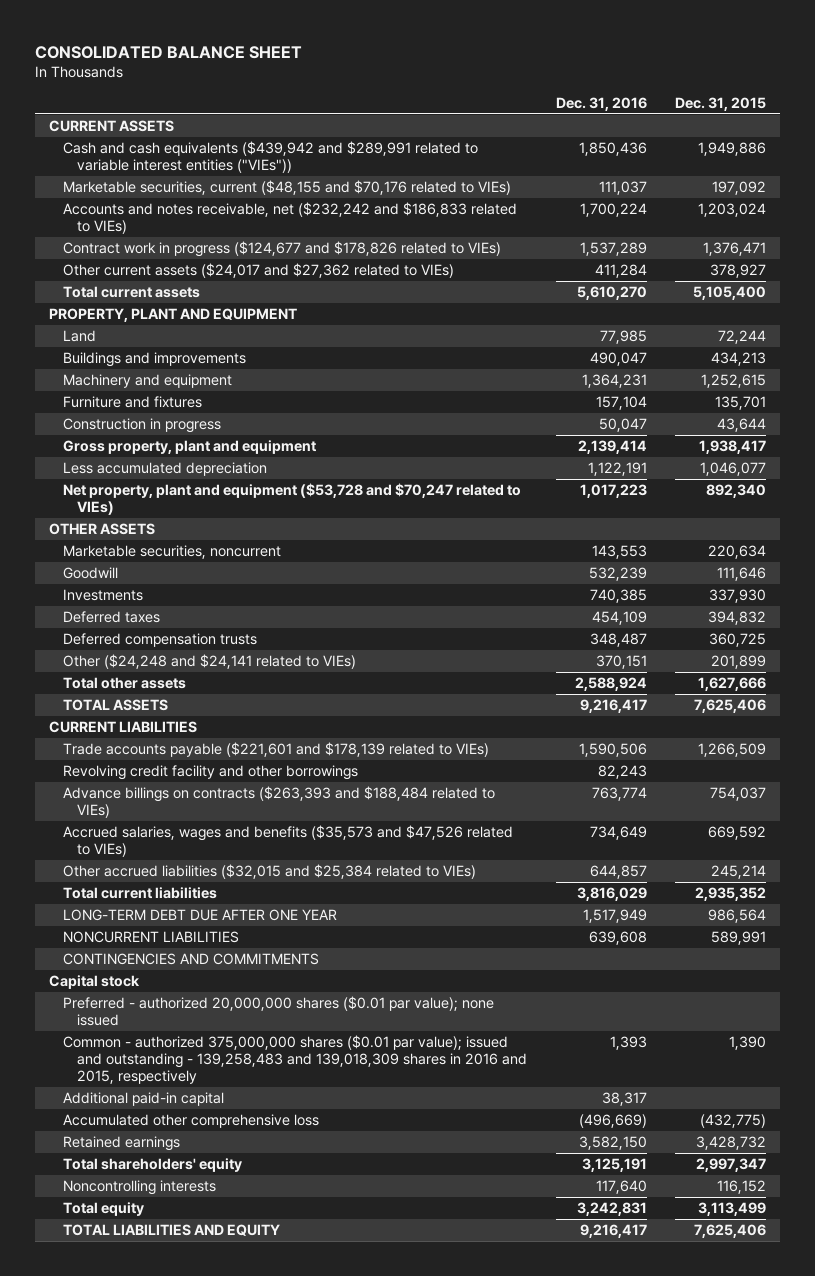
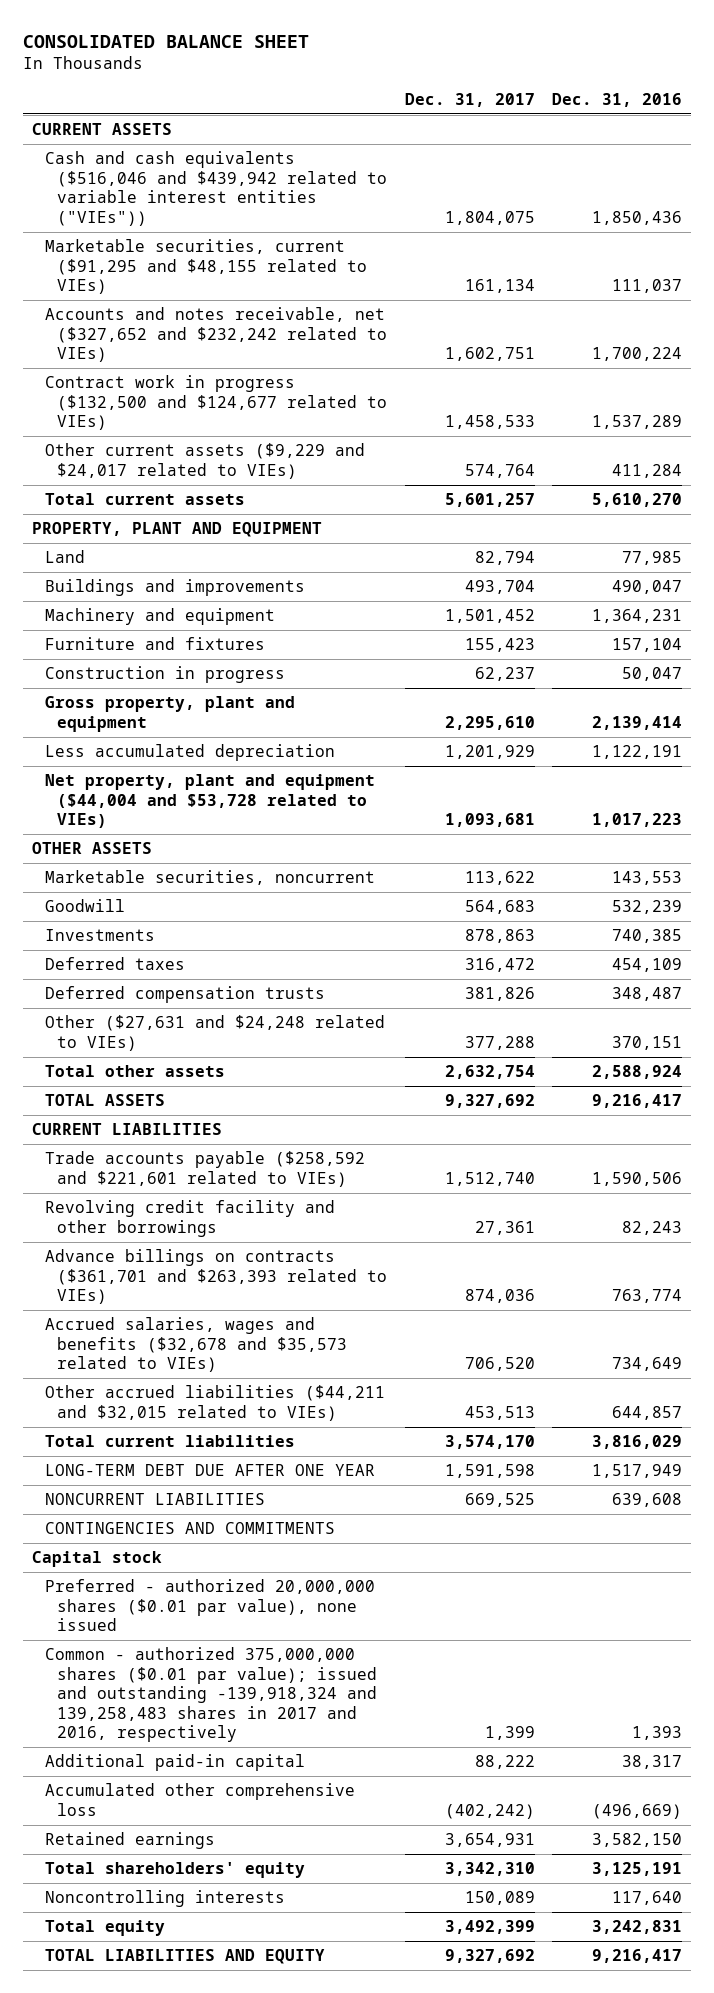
[674,96,766,111] Dec. 31, 2015 -> none
none -> [404,93,535,108] Dec. 31, 2017
[63,141,479,174] Cash and cash equivalents ($439,942 and $289,991 related to variable interest entities ("VIEs")) -> [44,151,388,226] Cash and cash equivalents ($516,046 and $439,942 related to variable interest entities ("VIEs"))
[63,180,512,196] Marketable securities, current ($48,155 and $70,176 related to VIEs) -> [44,239,368,295] Marketable securities, current ($91,295 and $48,155 related to VIEs)
[63,202,518,235] Accounts and notes receivable, net ($232,242 and $186,833 related to VIEs) -> [44,307,388,363] Accounts and notes receivable, net ($327,652 and $232,242 related to VIEs)
[63,241,502,258] Contract work in progress ($124,677 and $178,826 related to VIEs) -> [44,375,388,431] Contract work in progress ($132,500 and $124,677 related to VIEs)
[63,263,455,279] Other current assets ($24,017 and $27,362 related to VIEs) -> [44,443,365,479] Other current assets ($9,229 and $24,017 related to VIEs)
[63,483,522,516] Net property, plant and equipment ($53,728 and $70,247 related to VIEs) -> [44,774,375,829] Net property, plant and equipment ($44,004 and $53,728 related to VIEs)
[63,654,357,670] Other ($24,248 and $24,141 related to VIEs) -> [44,1015,385,1051] Other ($27,631 and $24,248 related to VIEs)
[63,742,490,758] Trade accounts payable ($221,601 and $178,139 related to VIEs) -> [44,1151,365,1187] Trade accounts payable ($258,592 and $221,601 related to VIEs)
[63,786,496,819] Advance billings on contracts ($263,393 and $188,484 related to VIEs) -> [44,1249,388,1305] Advance billings on contracts ($361,701 and $263,393 related to VIEs)
[63,825,514,858] Accrued salaries, wages and benefits ($35,573 and $47,526 related to VIEs) -> [44,1317,348,1373] Accrued salaries, wages and benefits ($32,678 and $35,573 related to VIEs)
[63,864,477,880] Other accrued liabilities ($32,015 and $25,384 related to VIEs) -> [44,1385,385,1421] Other accrued liabilities ($44,211 and $32,015 related to VIEs)
[63,996,495,1027] Preferred - authorized 20,000,000 shares ($0.01 par value); none issued -> [44,1579,375,1632] Preferred - authorized 20,000,000 shares ($0.01 par value), none issued
[63,1035,528,1085] Common - authorized 375,000,000 shares ($0.01 par value); issued and outstanding - 139,258,483 and 139,018,309 shares in 2016 and 2015, respectively -> [44,1647,378,1743] Common - authorized 375,000,000 shares ($0.01 par value); issued and outstanding -139,918,324 and 139,258,483 shares in 2017 and 2016, respectively

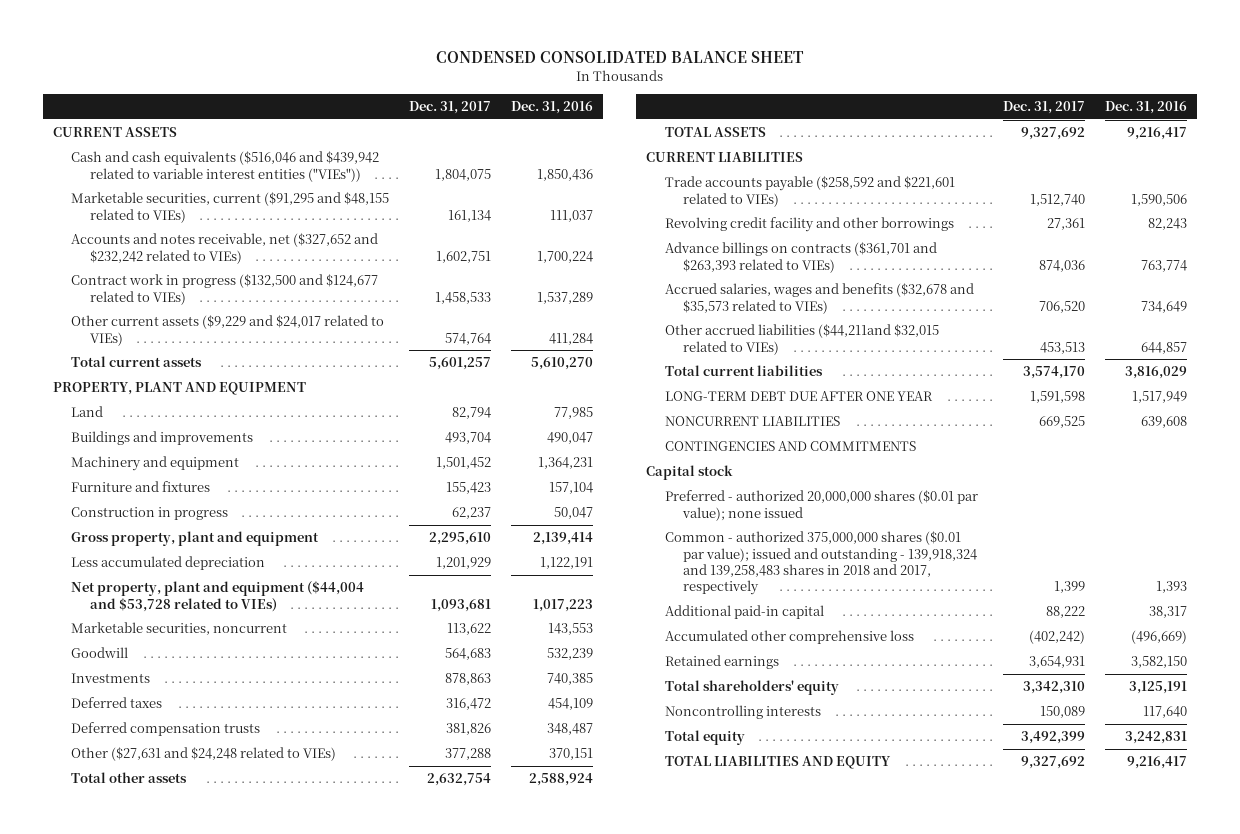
[23,34,310,48] CONSOLIDATED BALANCE SHEET -> [435,51,804,64] CONDENSED CONSOLIDATED BALANCE SHEET
[32,842,153,855] OTHER ASSETS -> none
[44,1385,385,1421] Other accrued liabilities ($44,211 and $32,015 related to VIEs) -> [664,324,939,355] Other accrued liabilities ($44,211and $32,015 related to VIEs)
[44,1579,375,1632] Preferred - authorized 20,000,000 shares ($0.01 par value), none issued -> [664,490,978,521] Preferred - authorized 20,000,000 shares ($0.01 par value); none issued
[44,1647,378,1743] Common - authorized 375,000,000 shares ($0.01 par value); issued and outstanding -139,918,324 and 139,258,483 shares in 2017 and 2016, respectively -> [664,531,978,596] Common - authorized 375,000,000 shares ($0.01 par value); issued and outstanding - 139,918,324 and 139,258,483 shares in 2018 and 2017, respectively

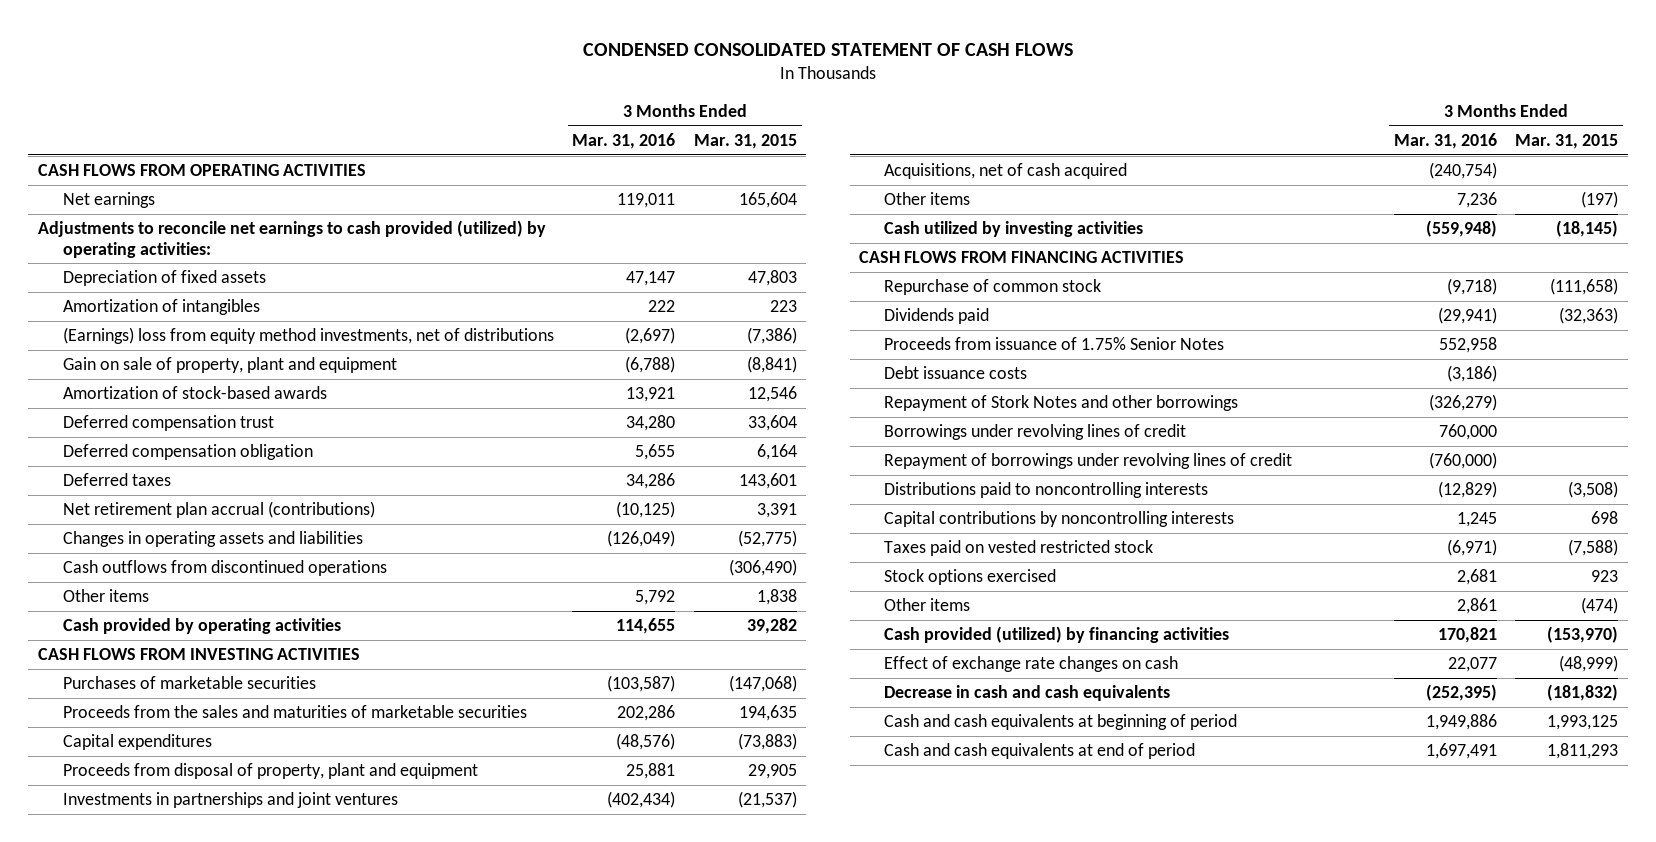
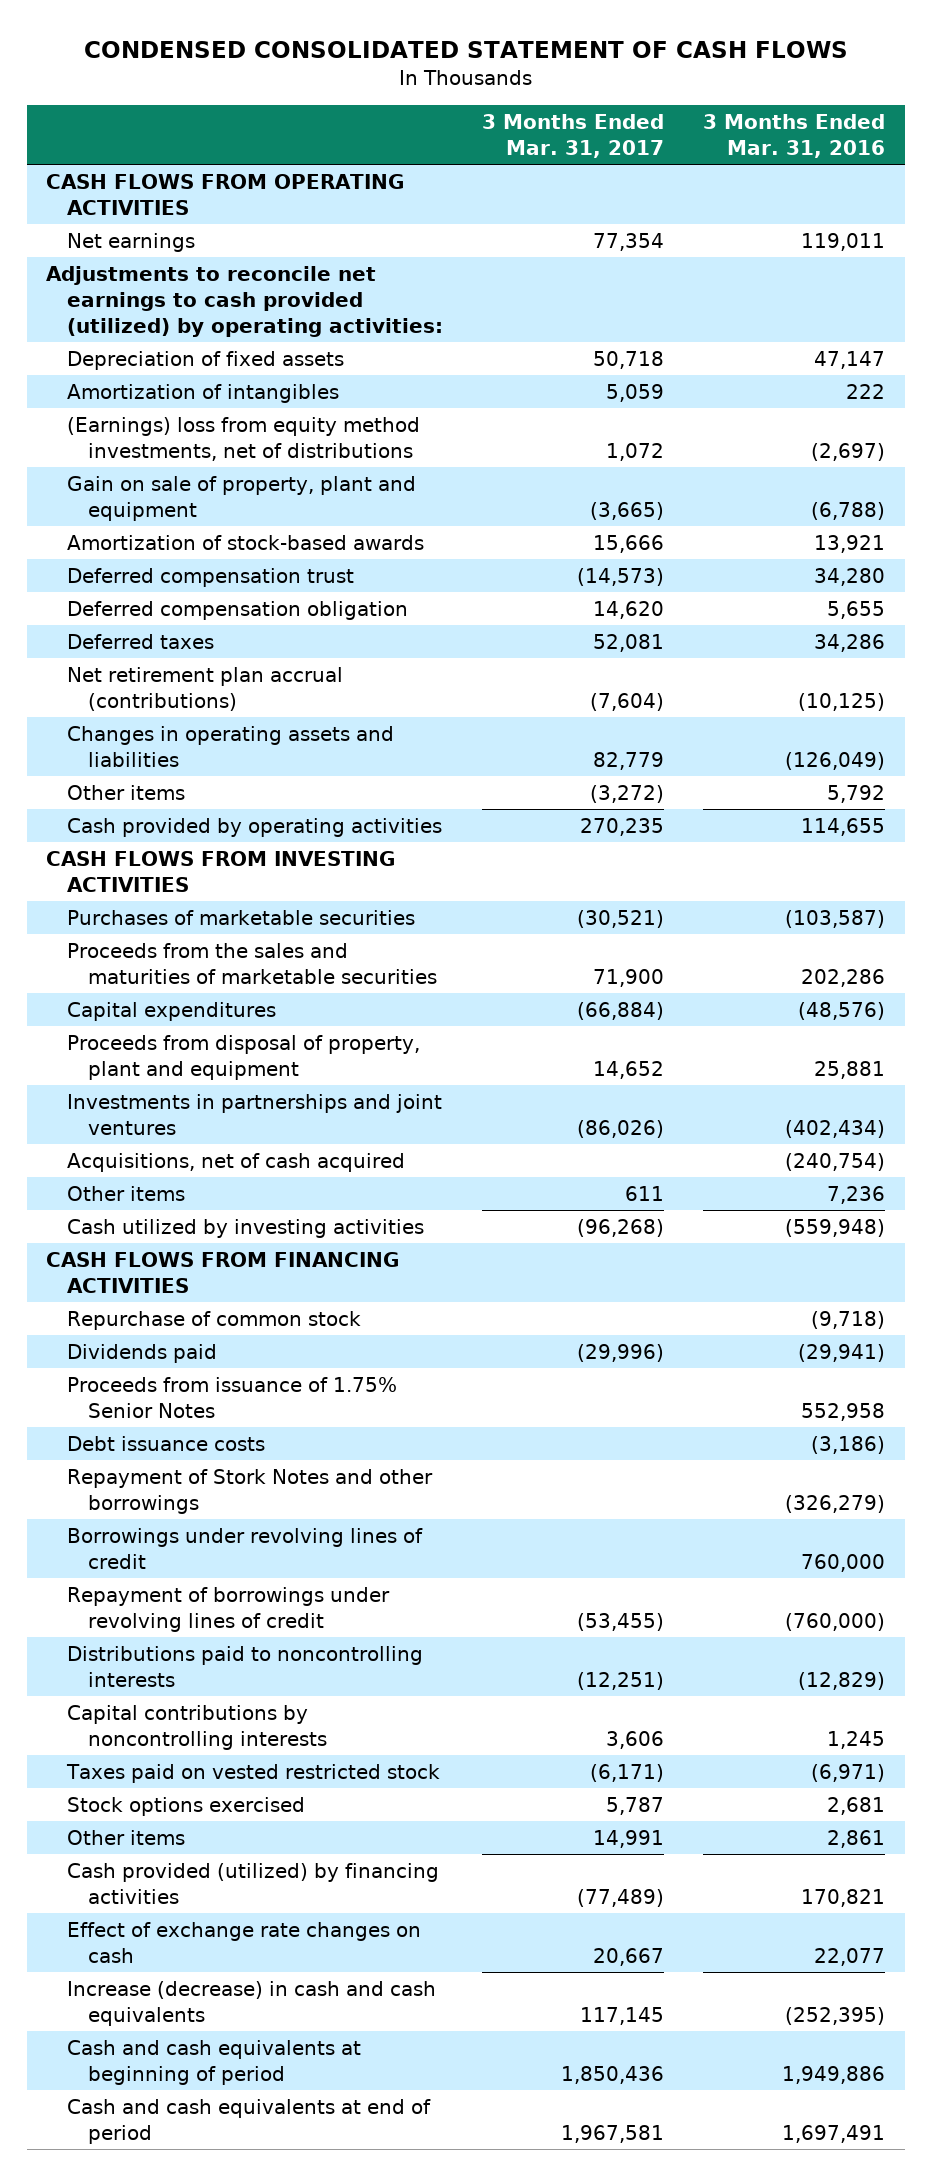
[693,133,797,149] Mar. 31, 2015 -> none
none -> [482,114,665,159] 3 Months Ended Mar. 31, 2017
[62,560,387,577] Cash outflows from discontinued operations -> none
[884,685,1171,702] Decrease in cash and cash equivalents -> [67,1980,437,2026] Increase (decrease) in cash and cash equivalents

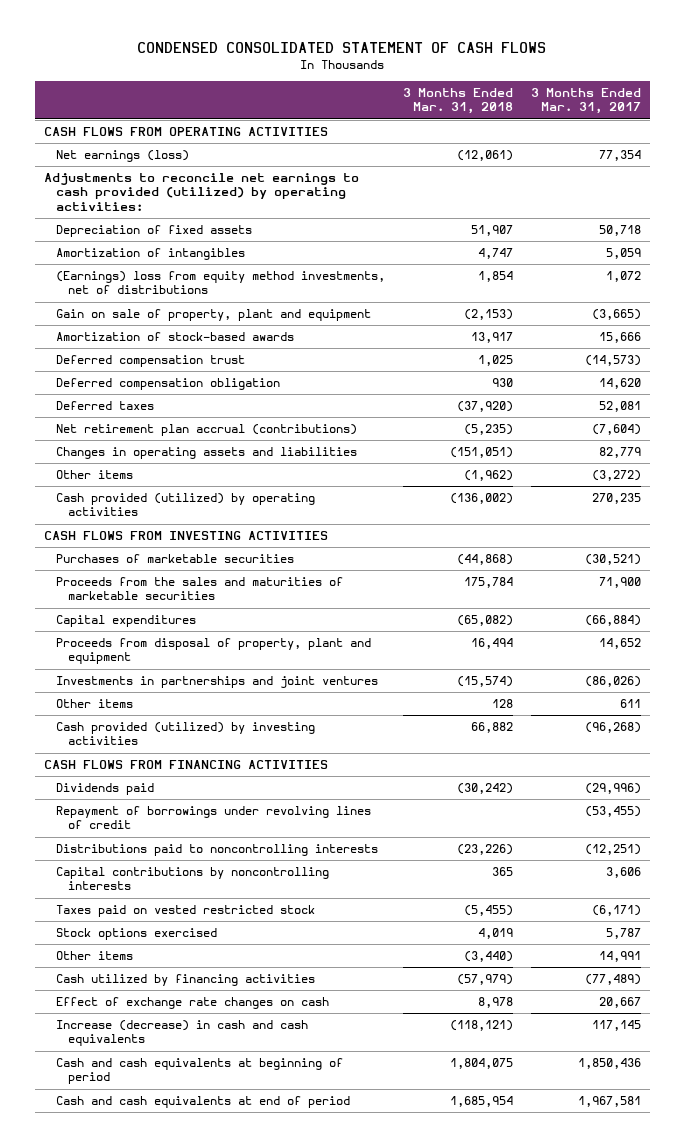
[703,114,886,159] 3 Months Ended Mar. 31, 2016 -> none
none -> [402,88,513,115] 3 Months Ended Mar. 31, 2018
[67,232,196,252] Net earnings -> [56,150,190,163] Net earnings (loss)
[67,817,443,837] Cash provided by operating activities -> [56,493,316,517] Cash provided (utilized) by operating activities
[67,1152,406,1172] Acquisitions, net of cash acquired -> none
[67,1218,425,1238] Cash utilized by investing activities -> [56,722,316,746] Cash provided (utilized) by investing activities
[67,1310,362,1330] Repurchase of common stock -> none
[67,1376,398,1418] Proceeds from issuance of 1.75% Senior Notes -> none
[67,1435,266,1451] Debt issuance costs -> none
[67,1468,434,1514] Repayment of Stork Notes and other borrowings -> none
[67,1527,424,1569] Borrowings under revolving lines of credit -> none
[67,1862,440,1904] Cash provided (utilized) by financing activities -> [56,974,316,987] Cash utilized by financing activities

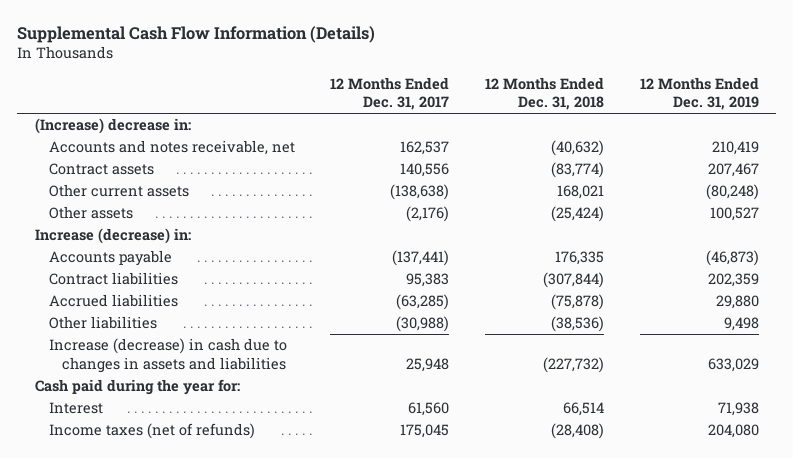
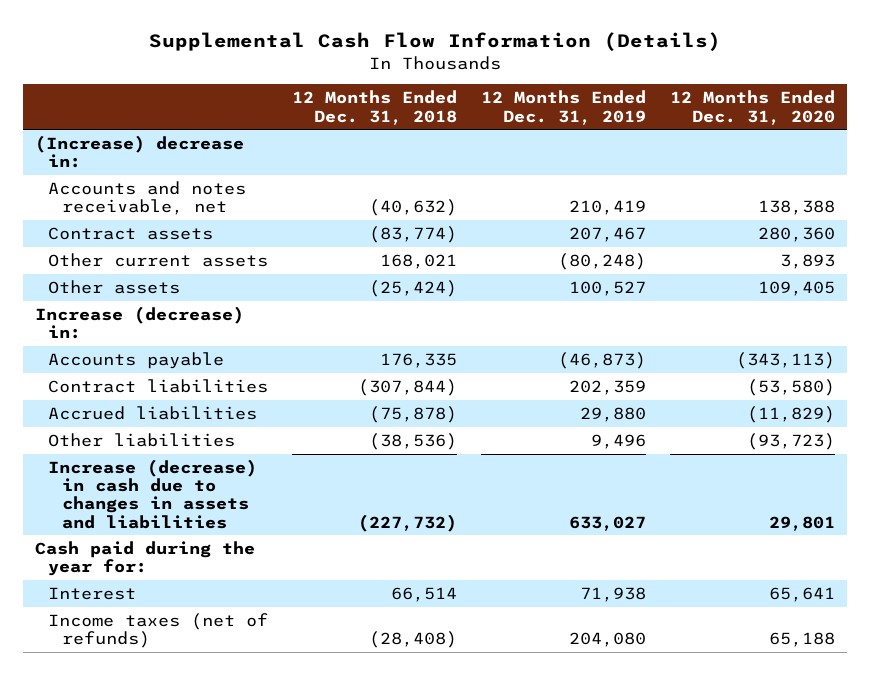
[330,77,450,111] 12 Months Ended Dec. 31, 2017 -> none
none -> [669,90,835,125] 12 Months Ended Dec. 31, 2020
[723,317,759,332] 9,498 -> [591,433,647,449] 9,496
[707,357,759,372] 633,029 -> [569,515,647,531] 633,027

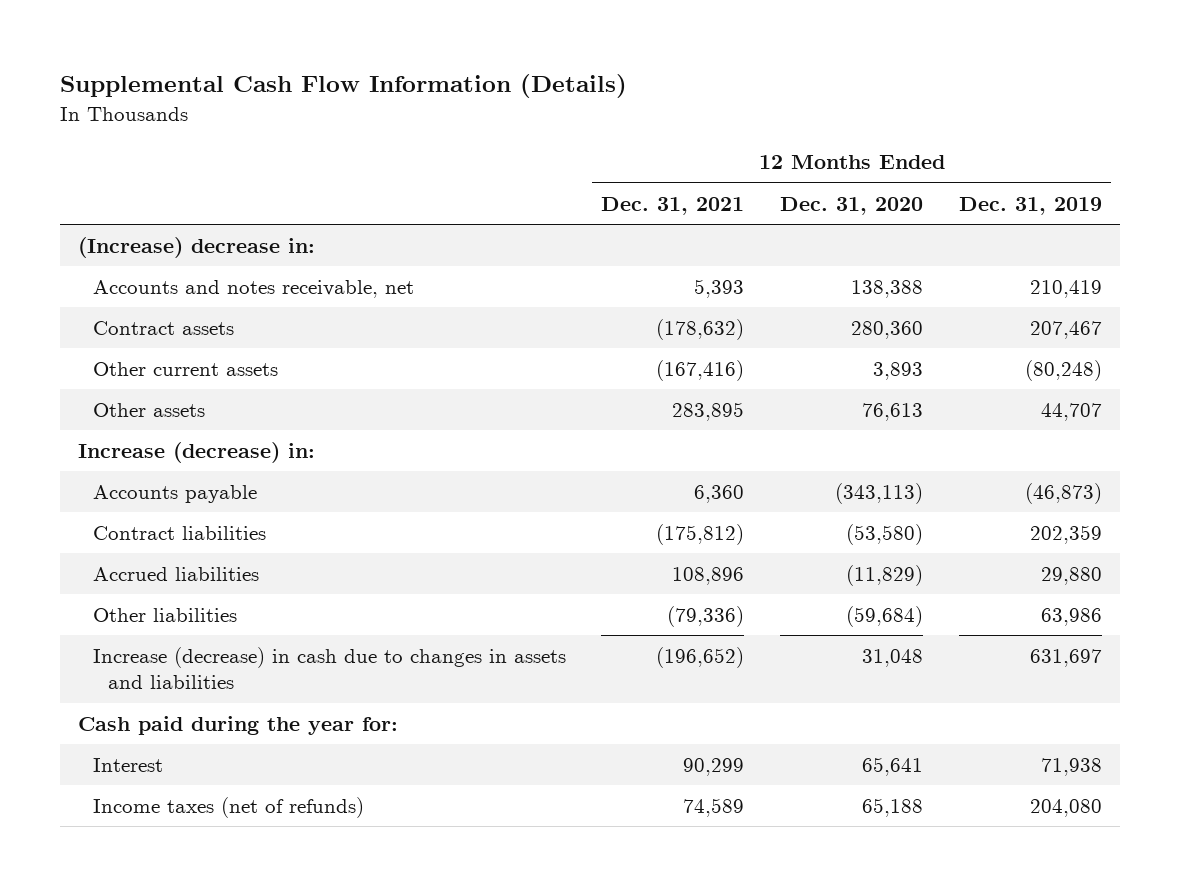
[292,90,458,125] 12 Months Ended Dec. 31, 2018 -> none
none -> [601,196,745,215] Dec. 31, 2021
[569,280,647,296] 100,527 -> [1040,402,1102,421] 44,707
[757,280,835,296] 109,405 -> [862,402,924,421] 76,613
[591,433,647,449] 9,496 -> [1040,607,1102,626] 63,986
[746,432,835,450] (93,723) -> [846,605,924,627] (59,684)
[569,515,647,531] 633,027 -> [1029,648,1102,667] 631,697
[768,515,835,531] 29,801 -> [862,648,924,667] 31,048

